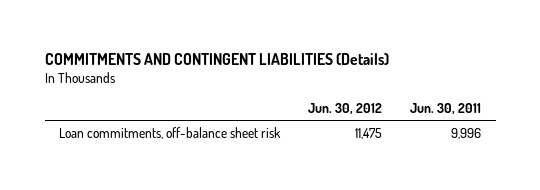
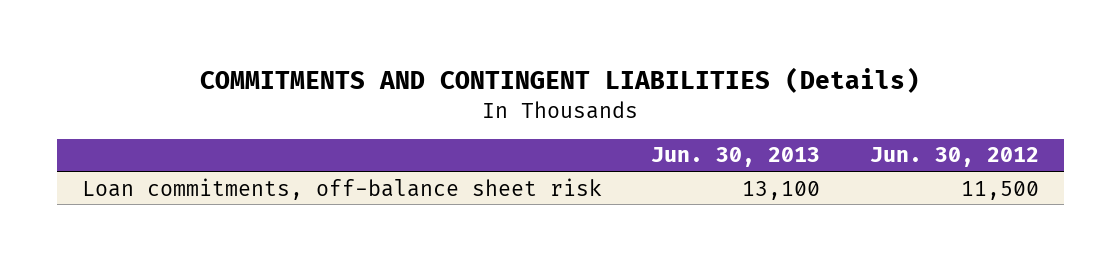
[410,103,482,116] Jun. 30, 2011 -> none
none -> [651,147,821,168] Jun. 30, 2013
[355,127,383,139] 11,475 -> [960,180,1039,200] 11,500

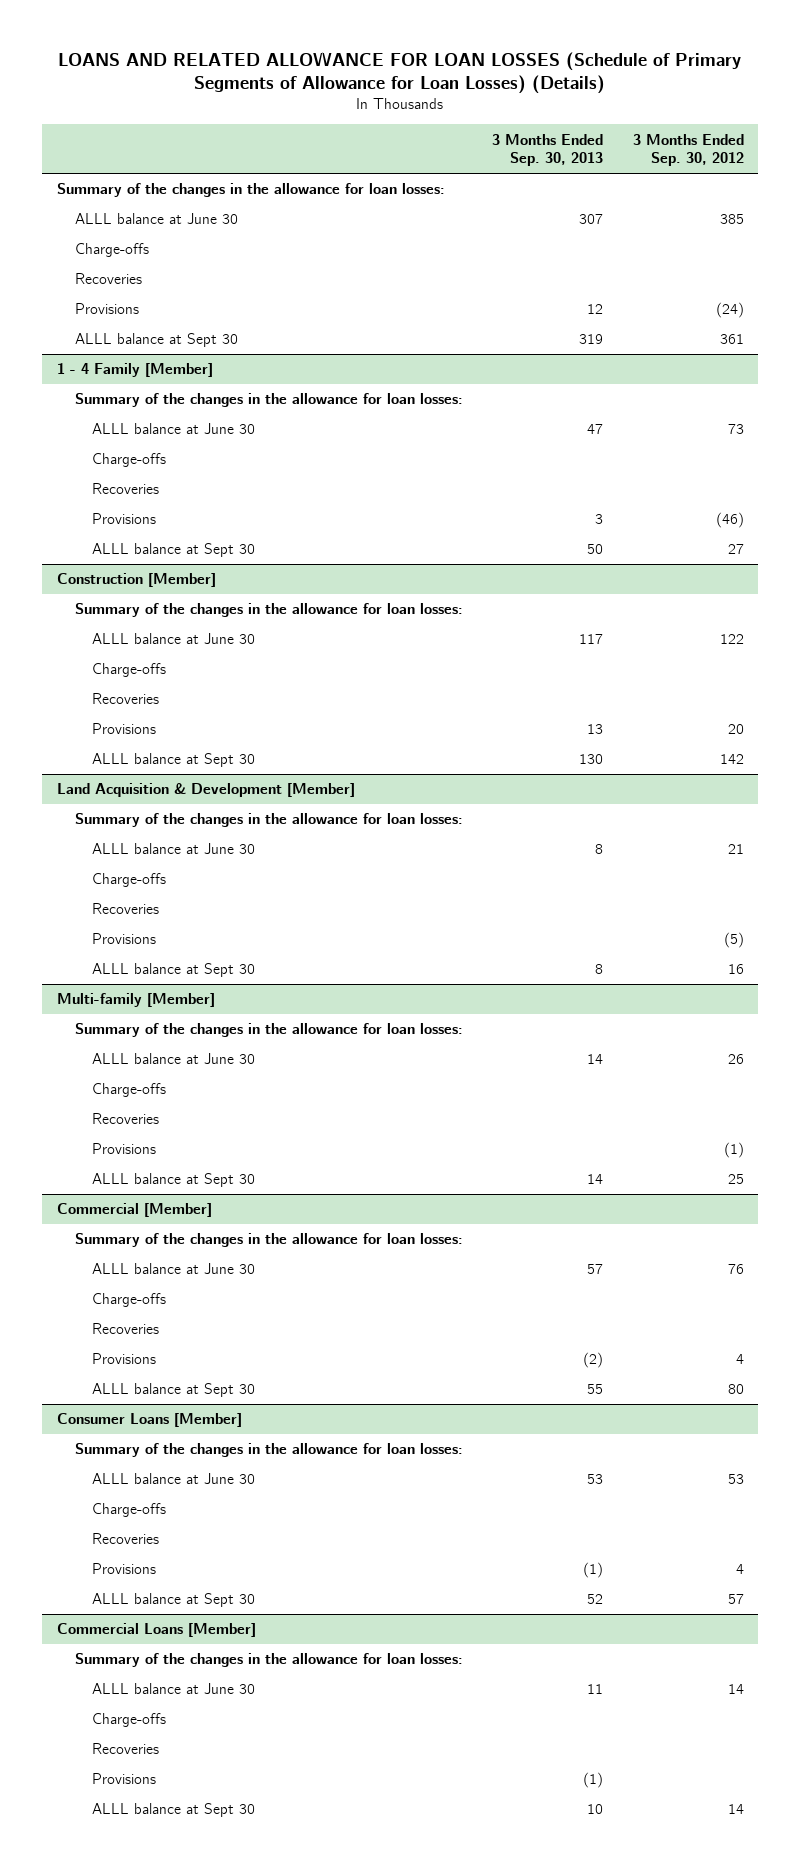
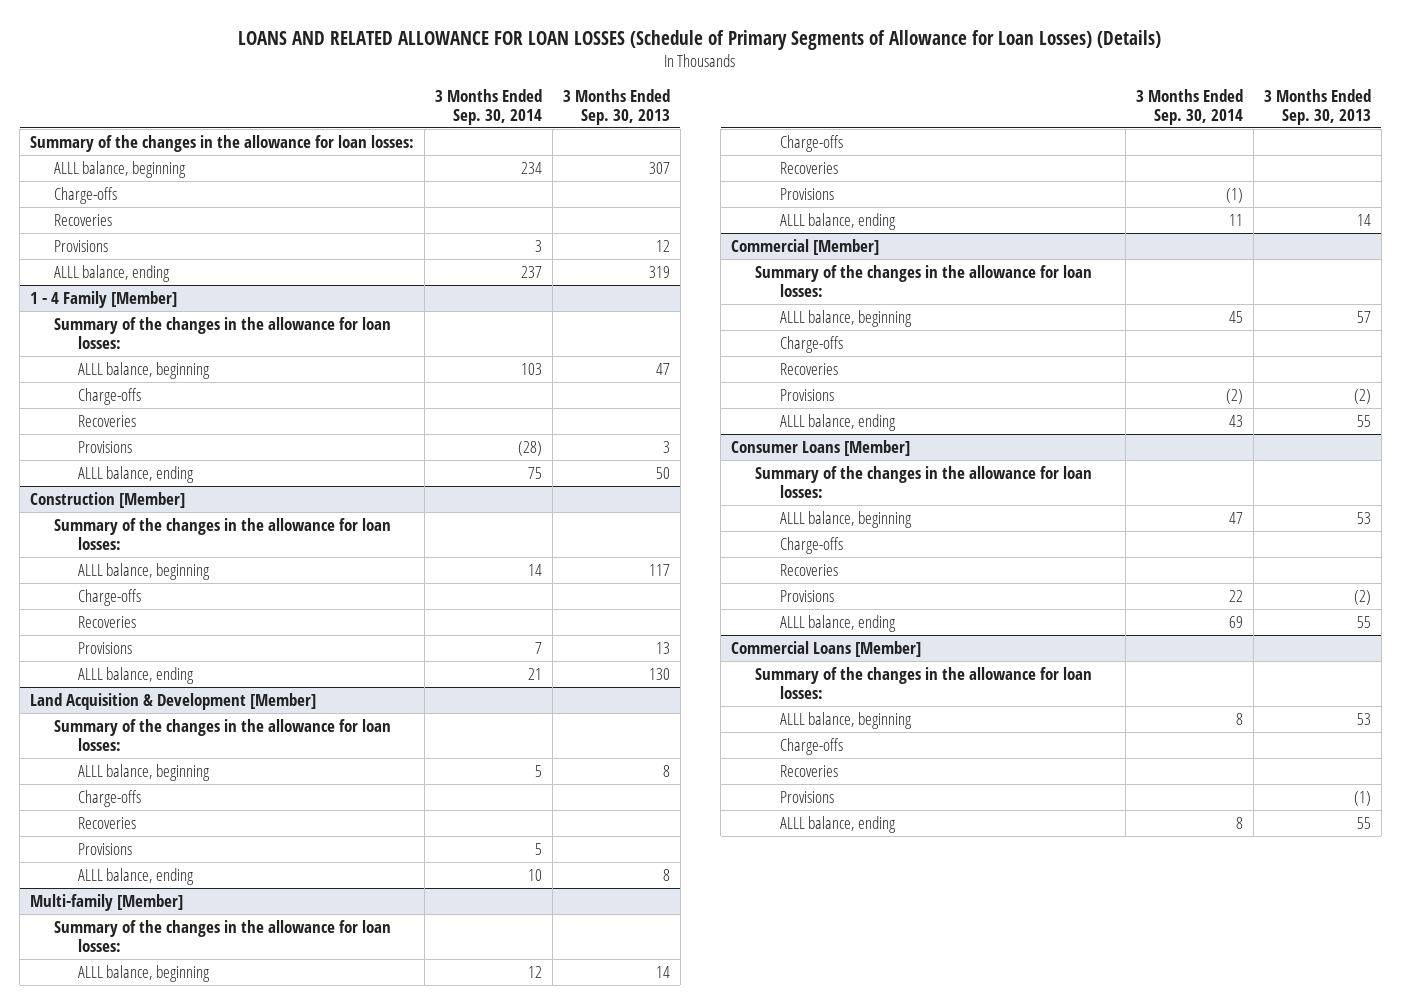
[632,133,744,167] 3 Months Ended Sep. 30, 2012 -> none
none -> [434,88,542,125] 3 Months Ended Sep. 30, 2014
[74,213,238,225] ALLL balance at June 30 -> [54,160,187,178] ALLL balance, beginning
[74,333,238,348] ALLL balance at Sept 30 -> [54,264,171,282] ALLL balance, ending
[92,423,256,435] ALLL balance at June 30 -> [78,361,211,379] ALLL balance, beginning
[92,543,256,558] ALLL balance at Sept 30 -> [78,465,195,483] ALLL balance, ending
[92,633,256,645] ALLL balance at June 30 -> [78,562,211,580] ALLL balance, beginning
[92,753,256,768] ALLL balance at Sept 30 -> [78,666,195,684] ALLL balance, ending
[92,843,256,855] ALLL balance at June 30 -> [78,763,211,781] ALLL balance, beginning
[92,963,256,978] ALLL balance at Sept 30 -> [78,867,195,885] ALLL balance, ending
[92,1053,256,1065] ALLL balance at June 30 -> [78,964,211,982] ALLL balance, beginning
[92,1173,256,1188] ALLL balance at Sept 30 -> [779,212,896,230] ALLL balance, ending
[92,1263,256,1275] ALLL balance at June 30 -> [779,309,912,327] ALLL balance, beginning
[92,1383,256,1398] ALLL balance at Sept 30 -> [779,413,896,431] ALLL balance, ending
[92,1473,256,1485] ALLL balance at June 30 -> [779,510,912,528] ALLL balance, beginning
[583,1562,604,1579] (1) -> [1353,589,1371,605] (2)
[92,1593,256,1608] ALLL balance at Sept 30 -> [779,614,896,632] ALLL balance, ending
[587,1594,604,1605] 52 -> [1356,615,1371,628] 55
[92,1683,256,1695] ALLL balance at June 30 -> [779,711,912,729] ALLL balance, beginning
[587,1684,604,1695] 11 -> [1356,712,1371,725] 53
[92,1803,256,1818] ALLL balance at Sept 30 -> [779,815,896,833] ALLL balance, ending
[587,1804,604,1815] 10 -> [1356,816,1371,829] 55

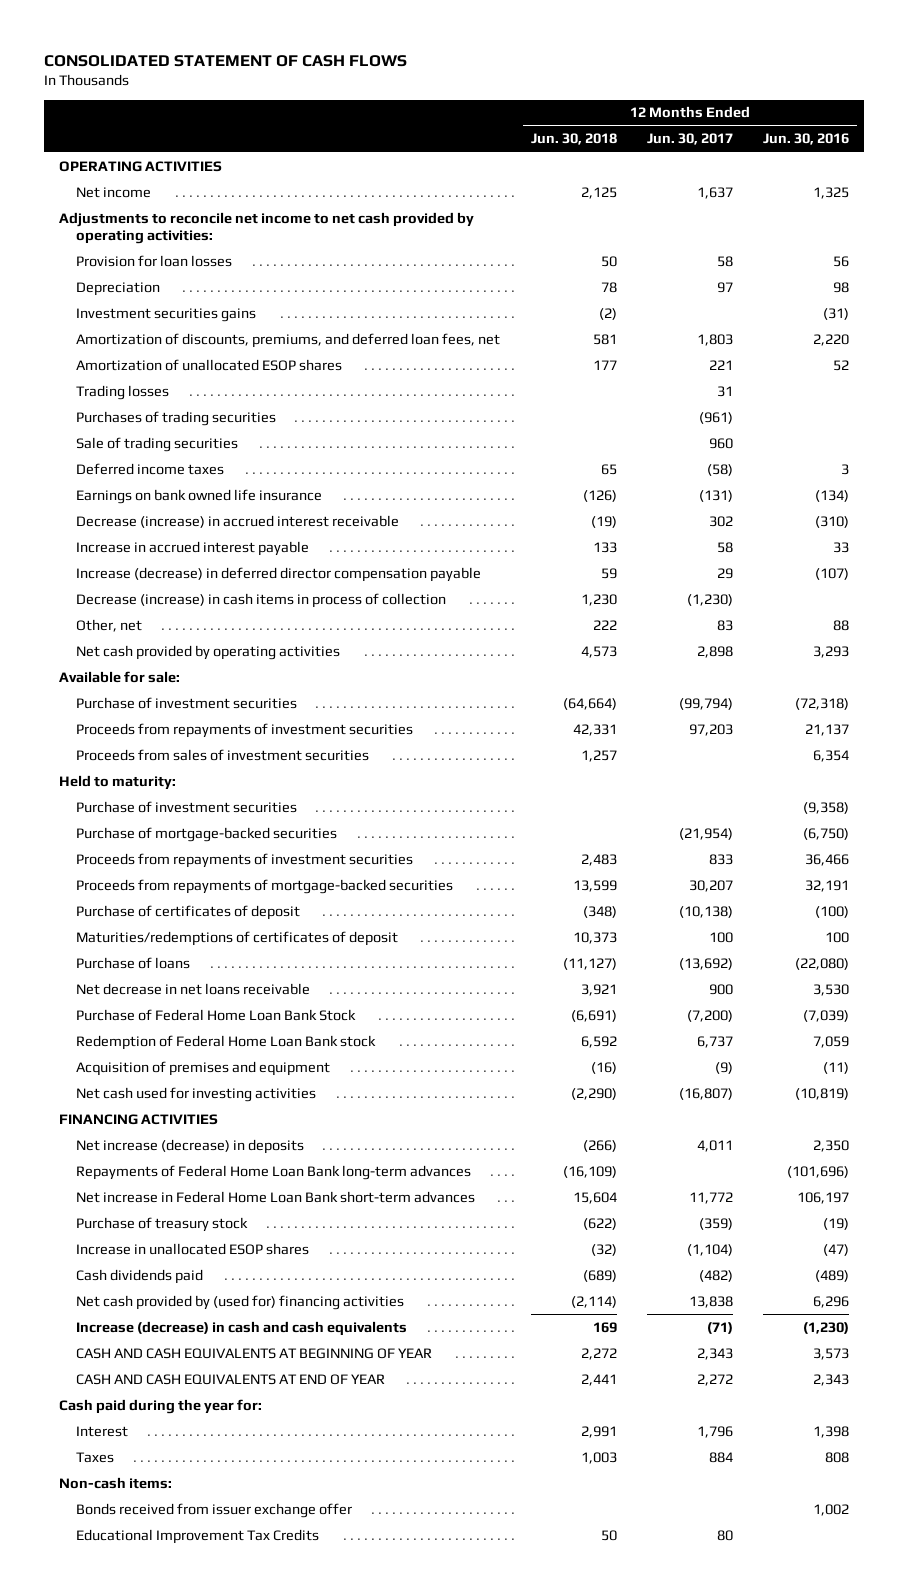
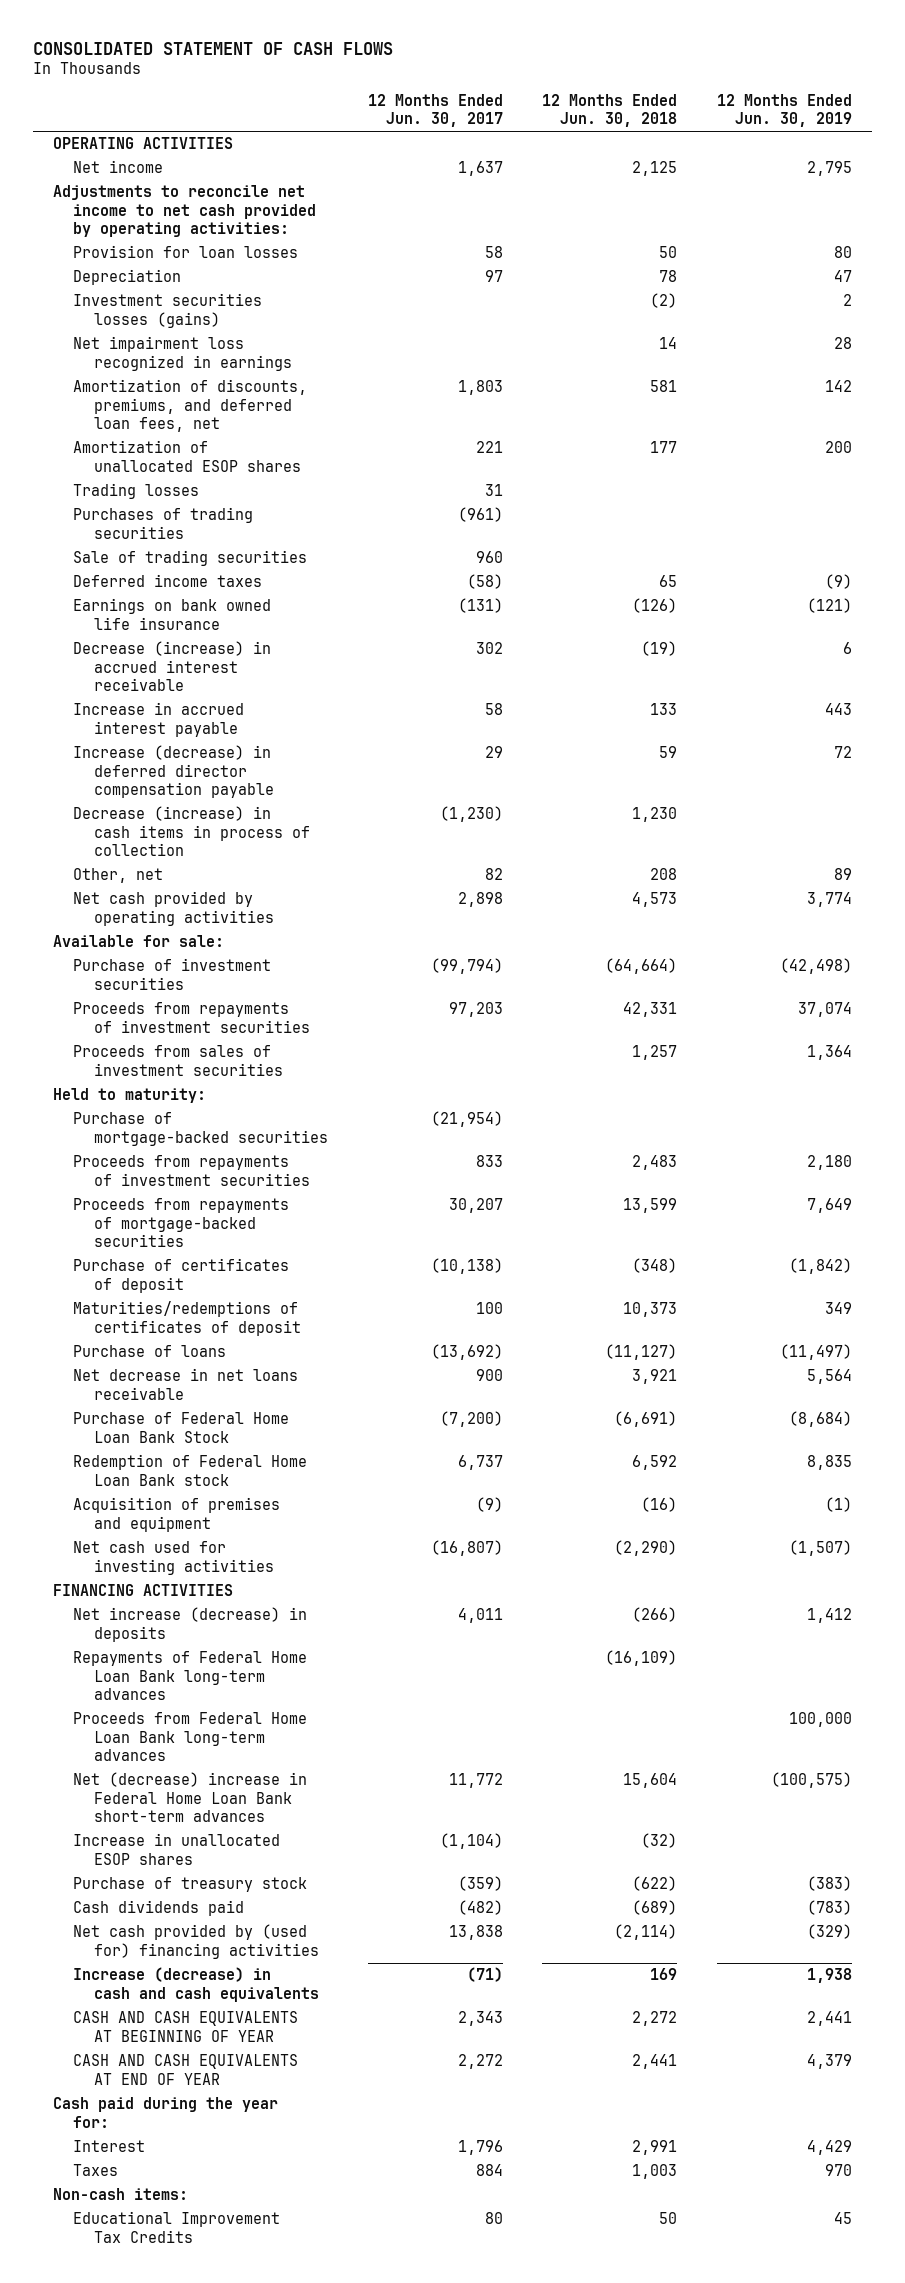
[762,133,849,146] Jun. 30, 2016 -> none
none -> [717,93,853,128] 12 Months Ended Jun. 30, 2019
[76,307,257,322] Investment securities gains -> [73,293,263,328] Investment securities losses (gains)
none -> [73,336,292,371] Net impairment loss recognized in earnings
[592,619,617,630] 222 -> [650,868,678,881] 208
[716,619,733,631] 83 -> [484,868,503,881] 82
[76,800,298,813] Purchase of investment securities -> none
none -> [73,1712,308,1762] Proceeds from Federal Home Loan Bank long-term advances
[76,1190,476,1203] Net increase in Federal Home Loan Bank short-term advances -> [73,1772,308,1823] Net (decrease) increase in Federal Home Loan Bank short-term advances
[76,1216,249,1232] Purchase of treasury stock -> [73,1877,308,1893] Purchase of treasury stock
[76,1502,353,1518] Bonds received from issuer exchange offer -> none

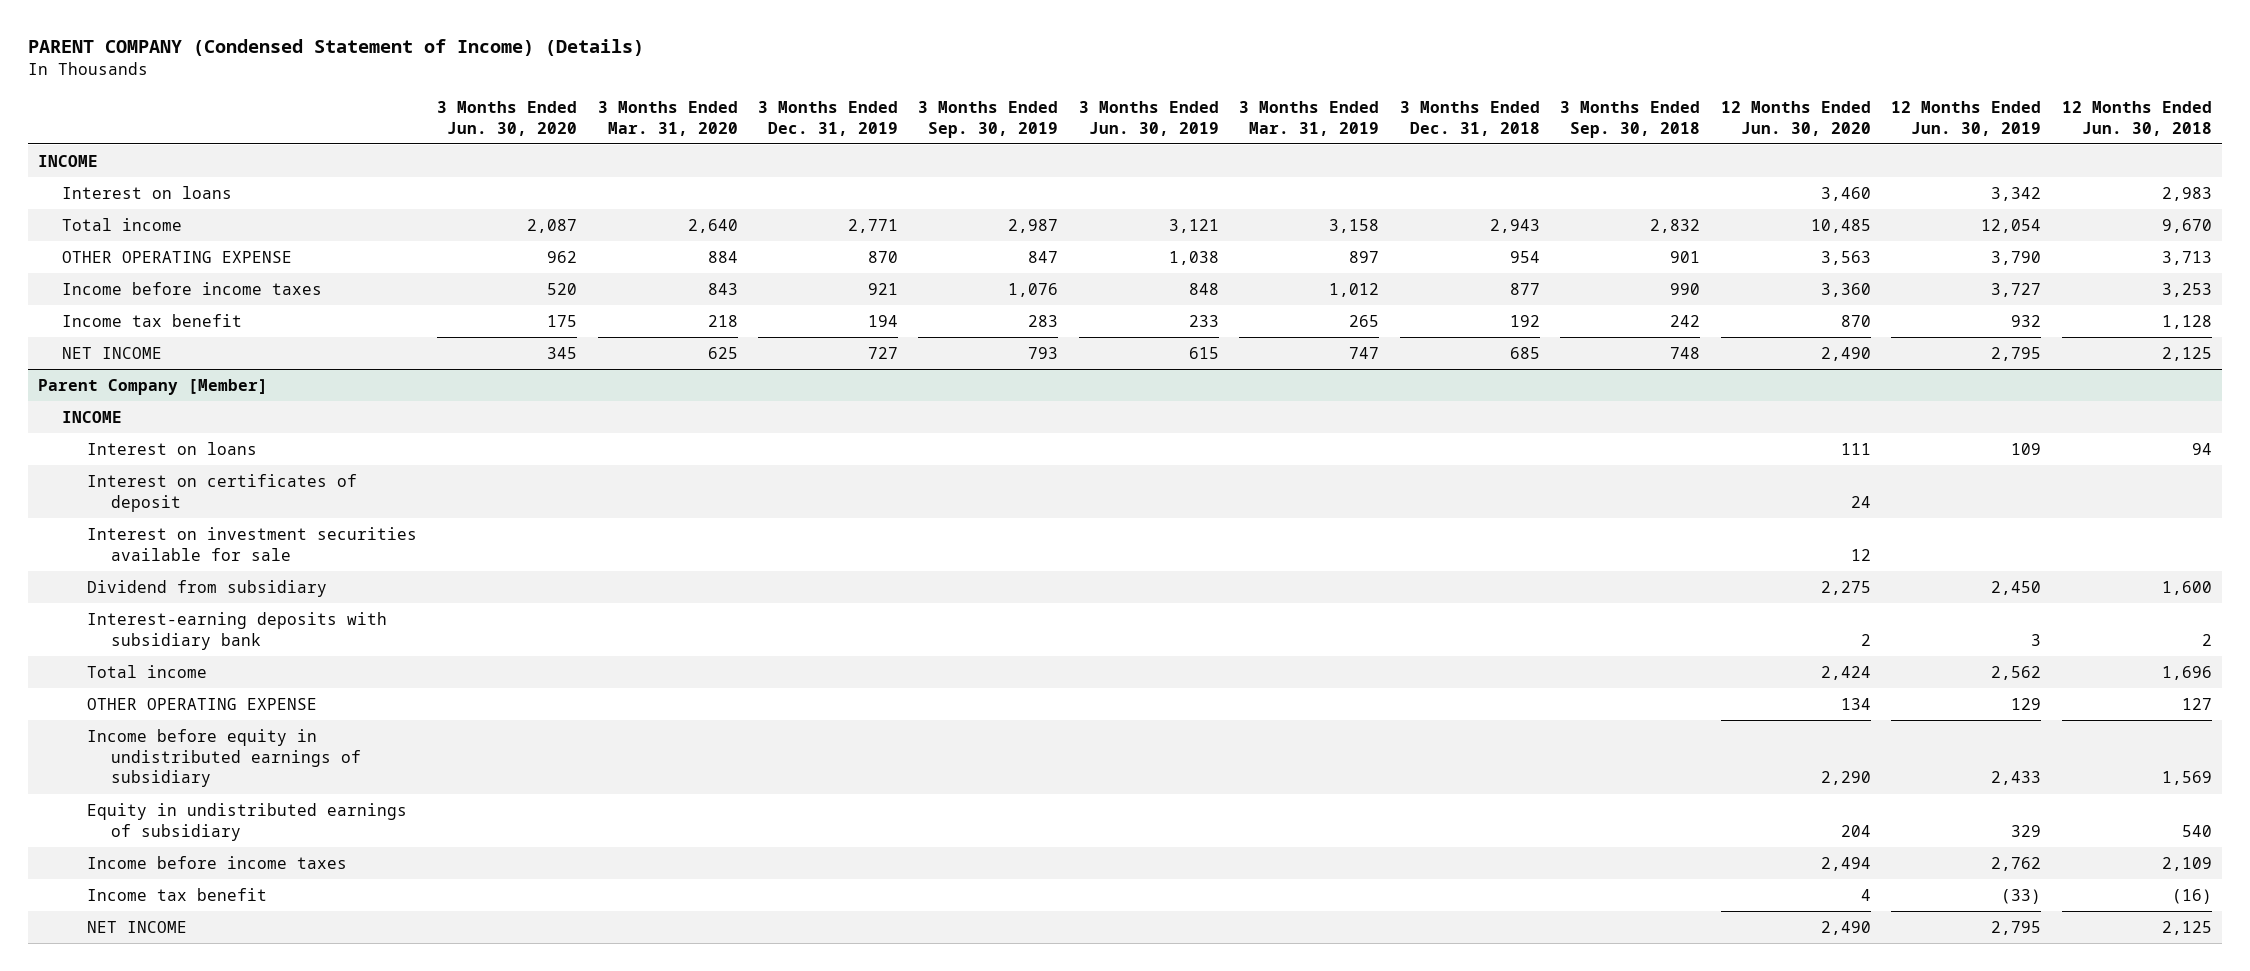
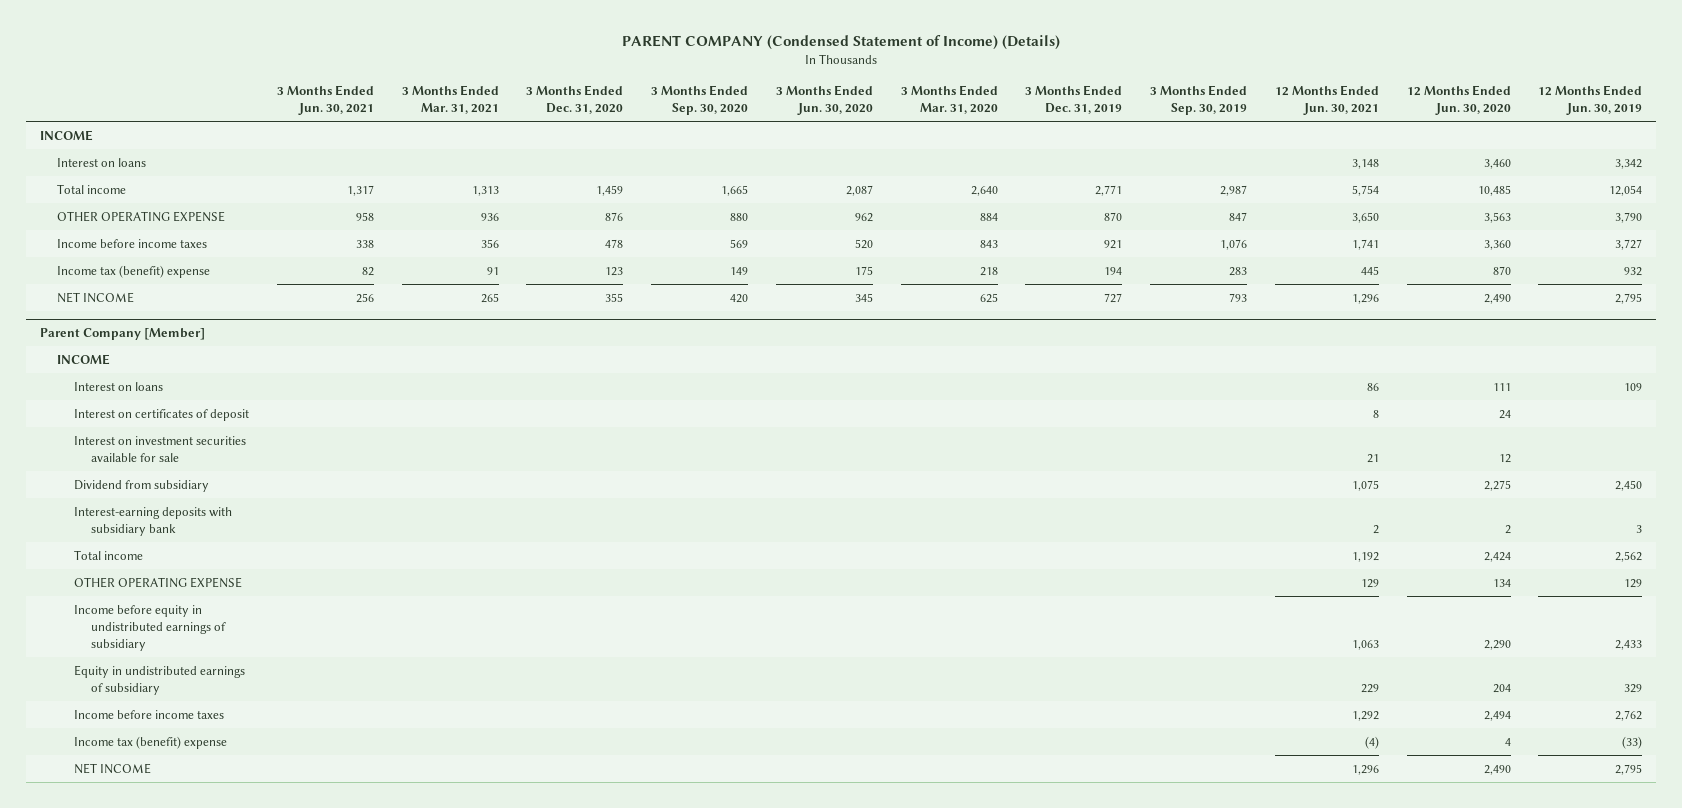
[1078,100,1219,136] 3 Months Ended Jun. 30, 2019 -> none
[1239,100,1380,136] 3 Months Ended Mar. 31, 2019 -> none
[1399,100,1540,136] 3 Months Ended Dec. 31, 2018 -> none
[1560,100,1701,138] 3 Months Ended Sep. 30, 2018 -> none
[2061,100,2212,136] 12 Months Ended Jun. 30, 2018 -> none
none -> [276,85,374,116] 3 Months Ended Jun. 30, 2021
none -> [401,85,499,115] 3 Months Ended Mar. 31, 2021
none -> [526,85,624,115] 3 Months Ended Dec. 31, 2020
none -> [651,85,749,116] 3 Months Ended Sep. 30, 2020
none -> [1274,85,1379,116] 12 Months Ended Jun. 30, 2021
[62,313,243,327] Income tax benefit -> [56,264,210,278] Income tax (benefit) expense
[86,887,267,901] Income tax benefit -> [74,735,228,749] Income tax (benefit) expense

